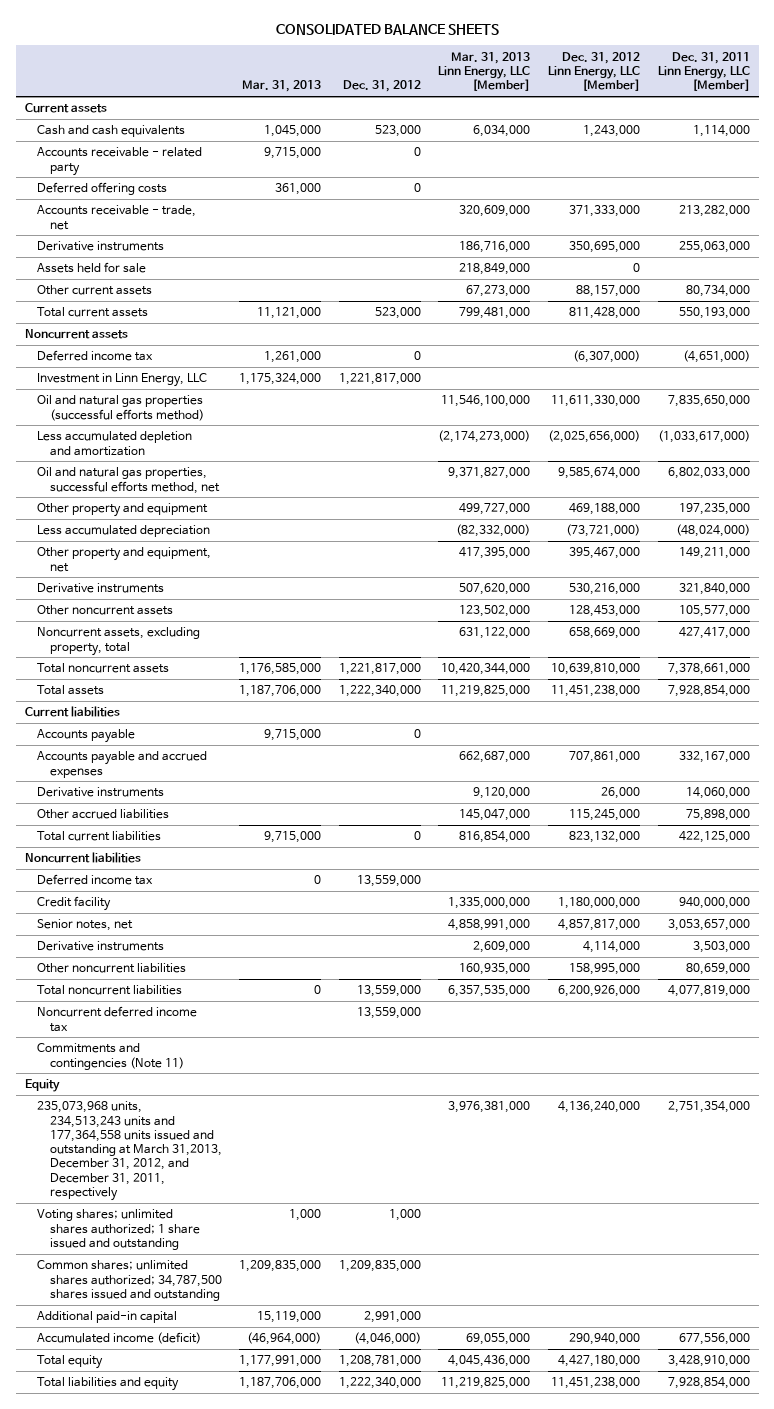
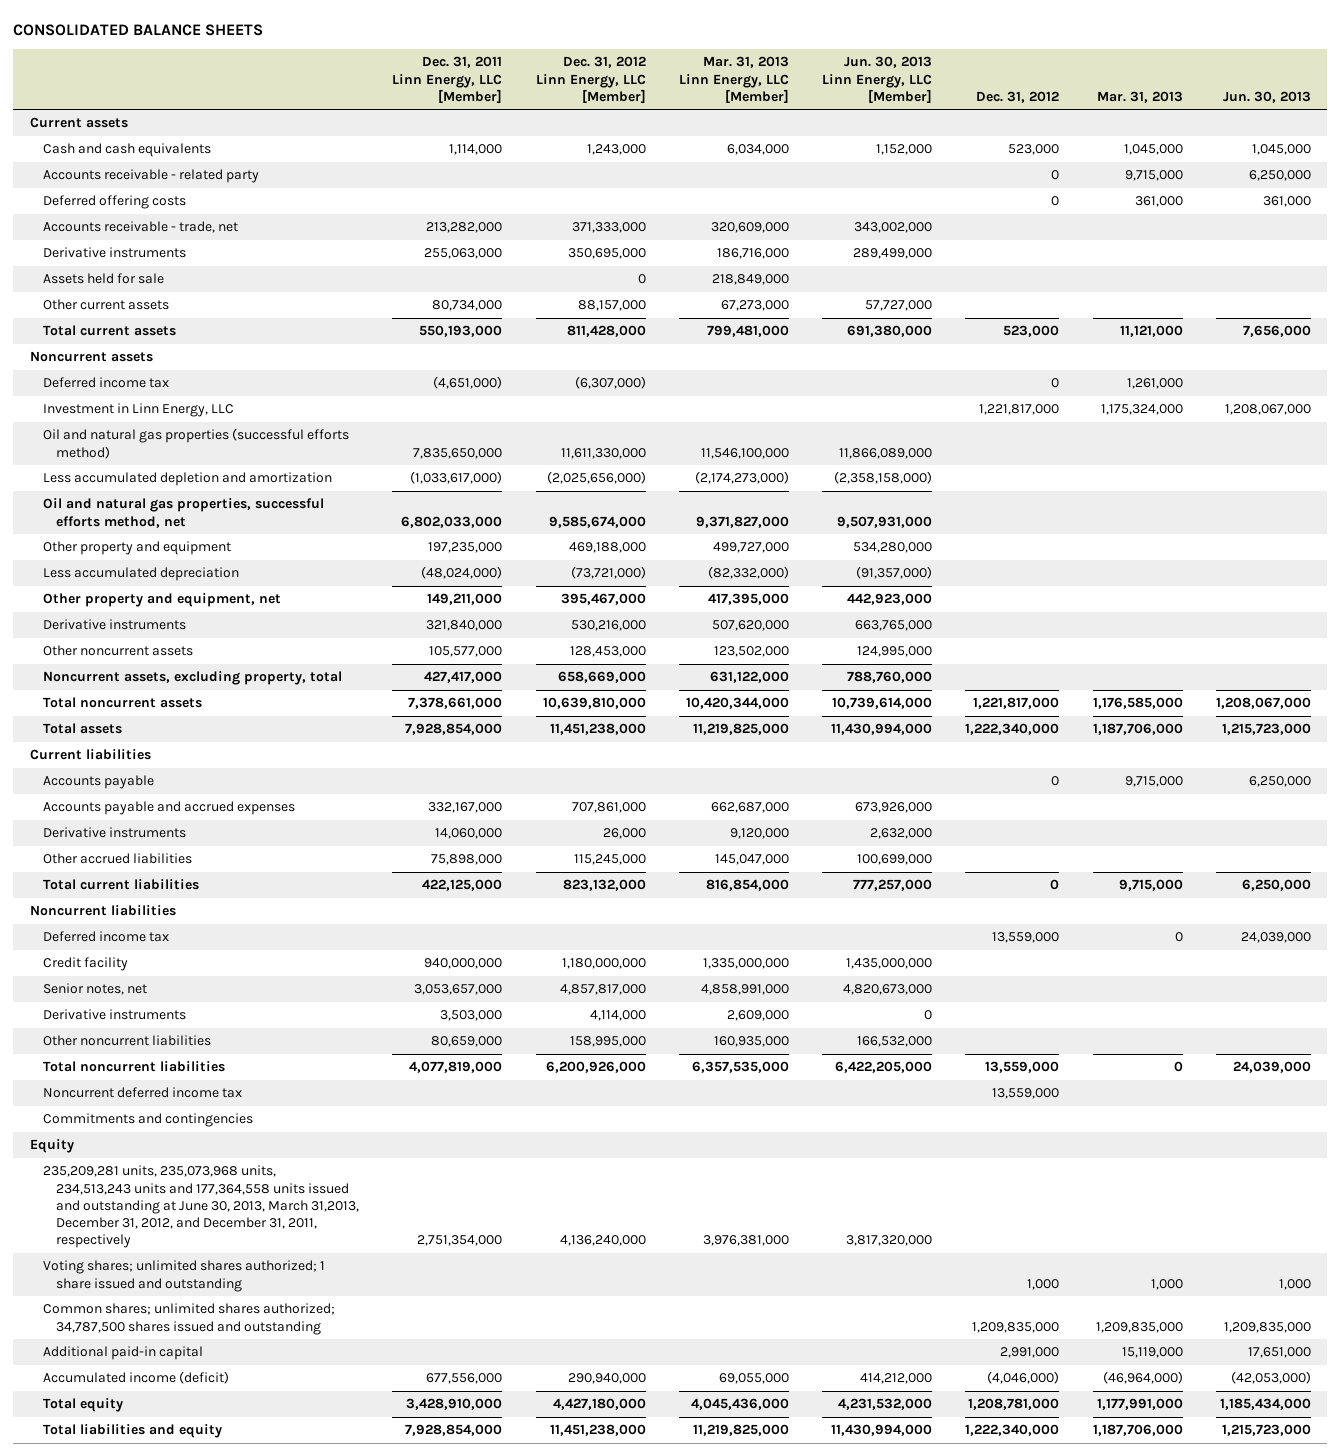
none -> [822,56,933,103] Jun. 30, 2013 Linn Energy, LLC [Member]
none -> [1222,90,1311,103] Jun. 30, 2013
[37,1043,184,1070] Commitments and contingencies (Note 11) -> [42,1113,253,1128] Commitments and contingencies
[37,1101,222,1201] 235,073,968 units, 234,513,243 units and 177,364,558 units issued and outstanding at March 31,2013, December 31, 2012, and December 31, 2011, respectively -> [42,1165,360,1249] 235,209,281 units, 235,073,968 units, 234,513,243 units and 177,364,558 units issued and outstanding at June 30, 2013, March 31,2013, December 31, 2012, and December 31, 2011, respectively

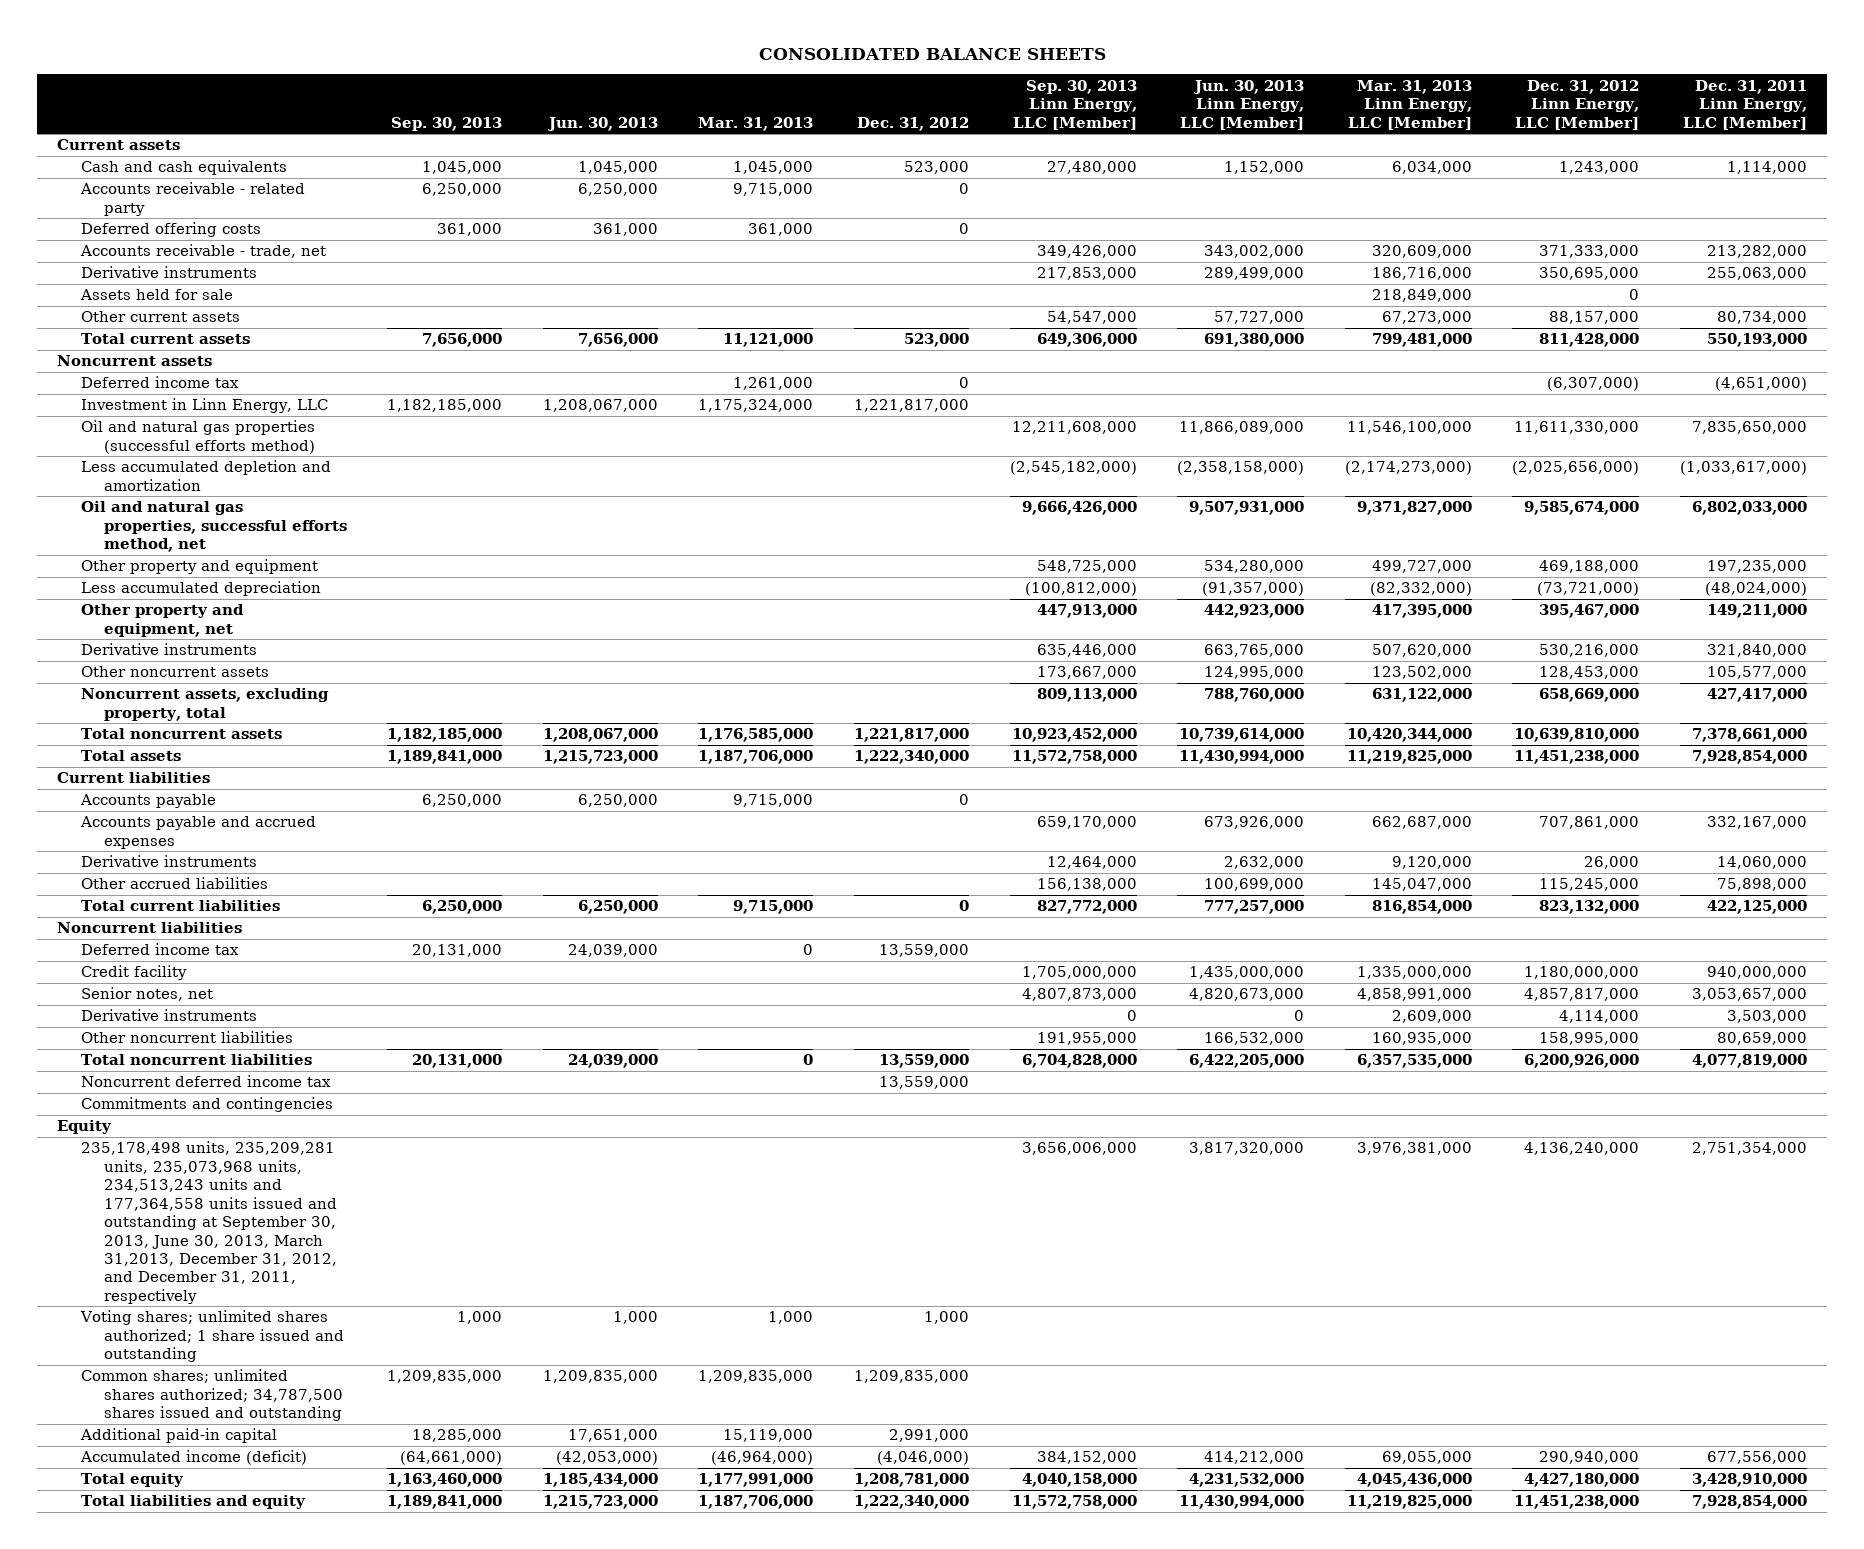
none -> [391,116,503,131] Sep. 30, 2013
none -> [1012,79,1137,130] Sep. 30, 2013 Linn Energy, LLC [Member]
[42,1165,360,1249] 235,209,281 units, 235,073,968 units, 234,513,243 units and 177,364,558 units issued and outstanding at June 30, 2013, March 31,2013, December 31, 2012, and December 31, 2011, respectively -> [80,1141,337,1304] 235,178,498 units, 235,209,281 units, 235,073,968 units, 234,513,243 units and 177,364,558 units issued and outstanding at September 30, 2013, June 30, 2013, March 31,2013, December 31, 2012, and December 31, 2011, respectively

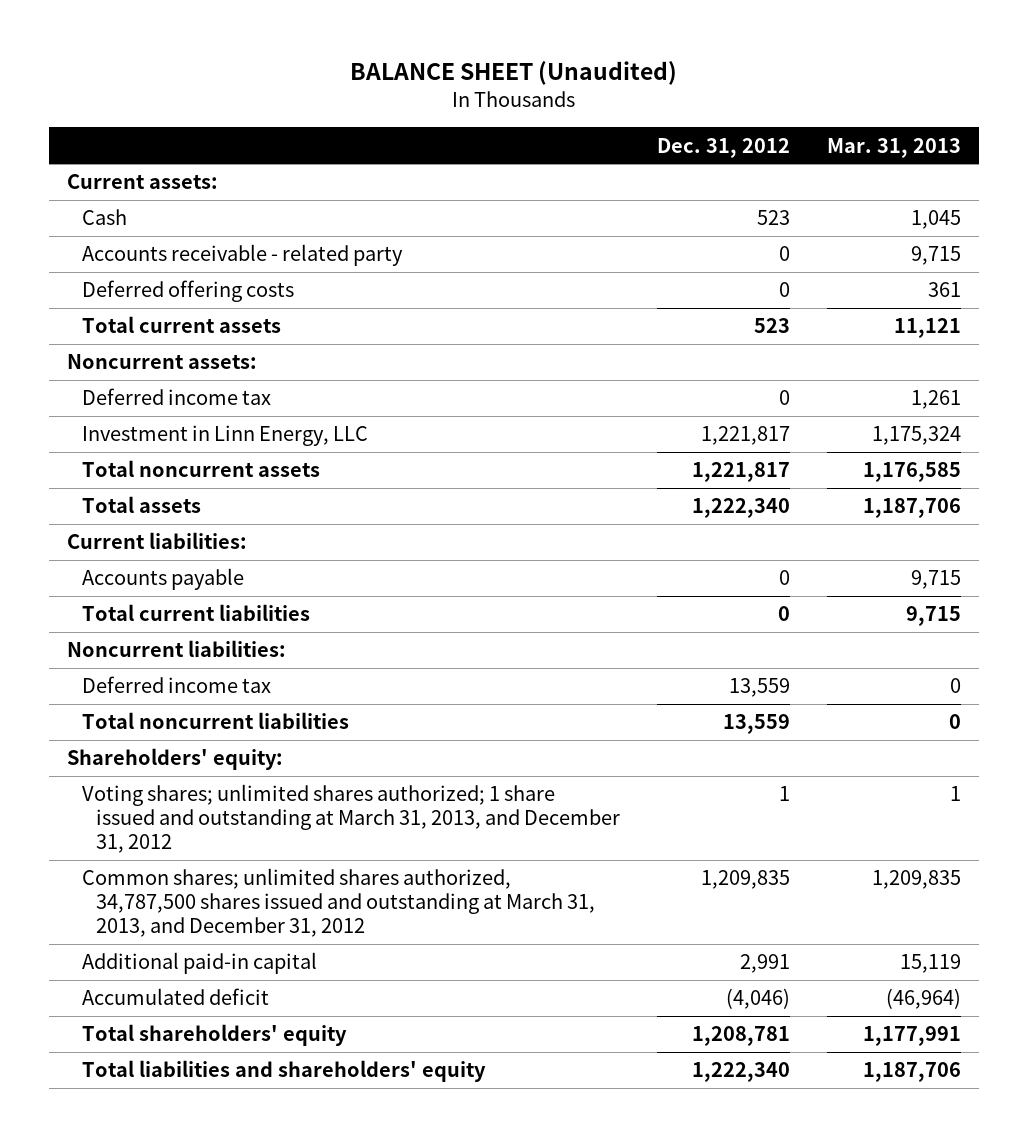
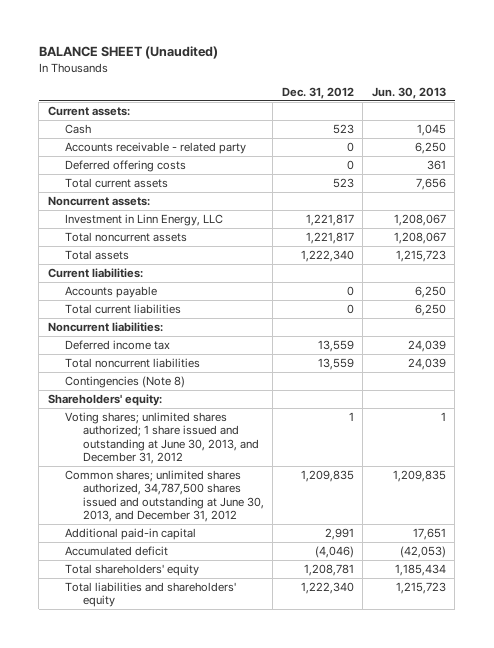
[826,137,961,158] Mar. 31, 2013 -> none
none -> [371,87,446,100] Jun. 30, 2013
[81,388,271,406] Deferred income tax -> none
none -> [65,375,186,388] Contingencies (Note 8)
[81,784,621,853] Voting shares; unlimited shares authorized; 1 share issued and outstanding at March 31, 2013, and December 31, 2012 -> [65,411,259,465] Voting shares; unlimited shares authorized; 1 share issued and outstanding at June 30, 2013, and December 31, 2012
[81,868,596,937] Common shares; unlimited shares authorized, 34,787,500 shares issued and outstanding at March 31, 2013, and December 31, 2012 -> [65,469,264,523] Common shares; unlimited shares authorized, 34,787,500 shares issued and outstanding at June 30, 2013, and December 31, 2012

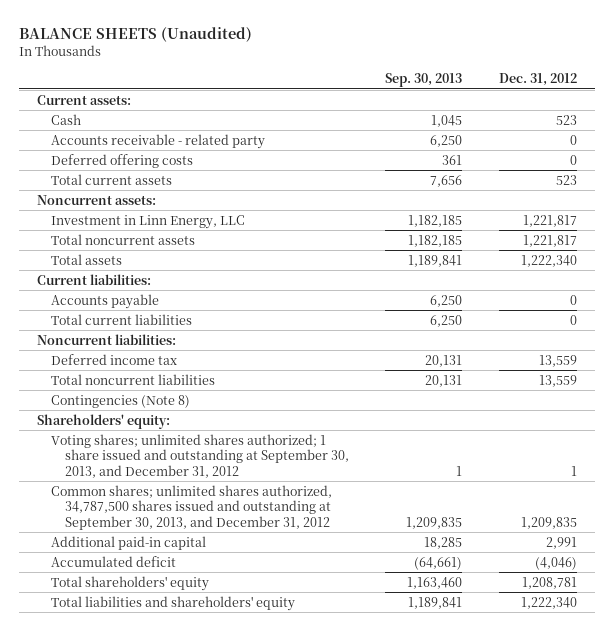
[38,46,218,60] BALANCE SHEET (Unaudited) -> [19,26,253,42] BALANCE SHEETS (Unaudited)
[371,87,446,100] Jun. 30, 2013 -> none
none -> [385,73,463,88] Sep. 30, 2013
[65,411,259,465] Voting shares; unlimited shares authorized; 1 share issued and outstanding at June 30, 2013, and December 31, 2012 -> [51,433,349,478] Voting shares; unlimited shares authorized; 1 share issued and outstanding at September 30, 2013, and December 31, 2012
[65,469,264,523] Common shares; unlimited shares authorized, 34,787,500 shares issued and outstanding at June 30, 2013, and December 31, 2012 -> [51,484,333,530] Common shares; unlimited shares authorized, 34,787,500 shares issued and outstanding at September 30, 2013, and December 31, 2012

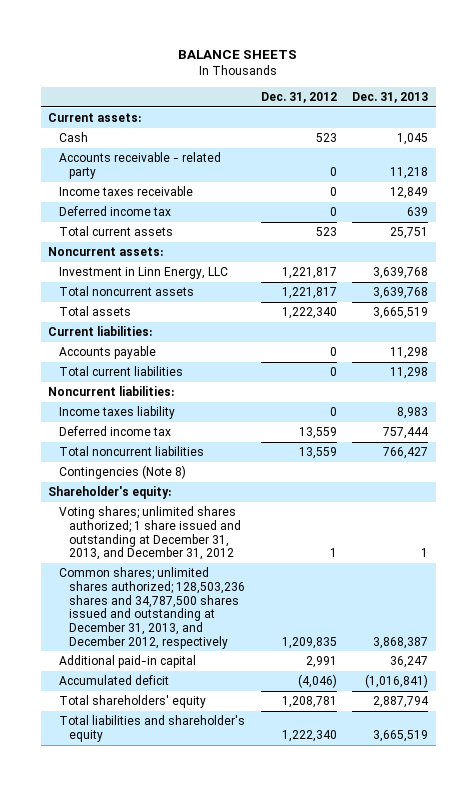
[19,26,253,42] BALANCE SHEETS (Unaudited) -> [178,49,298,59] BALANCE SHEETS
[385,73,463,88] Sep. 30, 2013 -> none
none -> [352,91,429,103] Dec. 31, 2013
[51,153,194,168] Deferred offering costs -> none
none -> [58,186,193,197] Income taxes receivable
none -> [58,206,171,217] Deferred income tax
none -> [58,406,175,420] Income taxes liability
[37,413,171,429] Shareholders' equity: -> [48,486,172,500] Shareholder's equity:
[51,433,349,478] Voting shares; unlimited shares authorized; 1 share issued and outstanding at September 30, 2013, and December 31, 2012 -> [58,506,242,561] Voting shares; unlimited shares authorized; 1 share issued and outstanding at December 31, 2013, and December 31, 2012
[51,484,333,530] Common shares; unlimited shares authorized, 34,787,500 shares issued and outstanding at September 30, 2013, and December 31, 2012 -> [58,567,246,649] Common shares; unlimited shares authorized; 128,503,236 shares and 34,787,500 shares issued and outstanding at December 31, 2013, and December 2012, respectively
[51,595,296,611] Total liabilities and shareholders' equity -> [58,715,245,742] Total liabilities and shareholder's equity

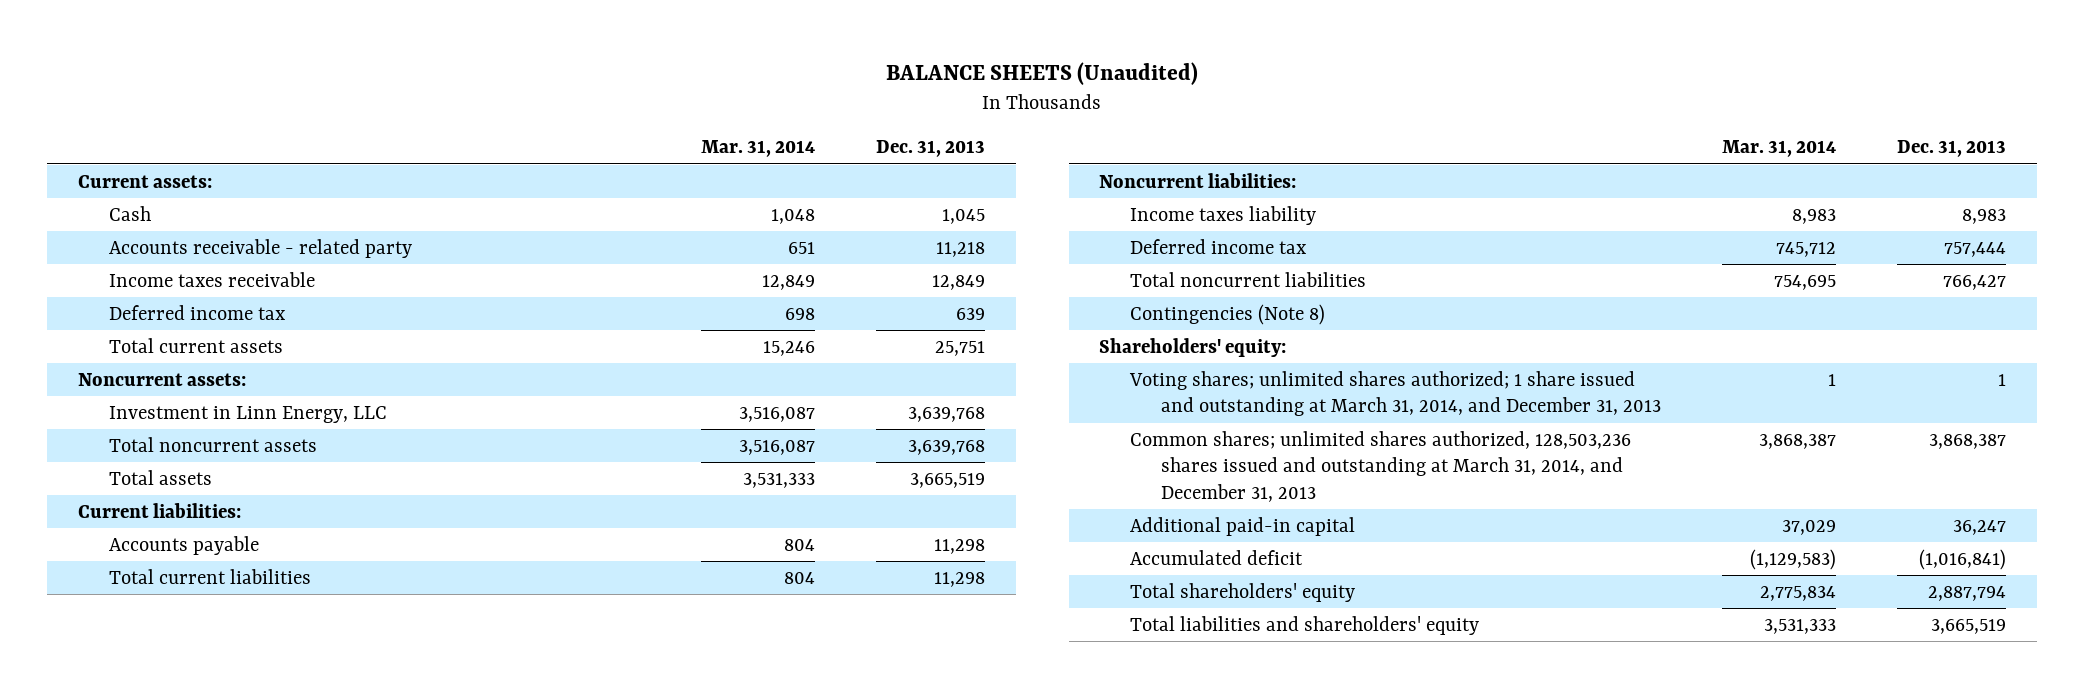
[178,49,298,59] BALANCE SHEETS -> [886,62,1199,86] BALANCE SHEETS (Unaudited)
[260,91,337,103] Dec. 31, 2012 -> none
none -> [700,140,815,158] Mar. 31, 2014
[48,486,172,500] Shareholder's equity: -> [1099,337,1287,357] Shareholders' equity:
[58,506,242,561] Voting shares; unlimited shares authorized; 1 share issued and outstanding at December 31, 2013, and December 31, 2012 -> [1129,370,1662,417] Voting shares; unlimited shares authorized; 1 share issued and outstanding at March 31, 2014, and December 31, 2013
[58,567,246,649] Common shares; unlimited shares authorized; 128,503,236 shares and 34,787,500 shares issued and outstanding at December 31, 2013, and December 2012, respectively -> [1130,430,1632,502] Common shares; unlimited shares authorized, 128,503,236 shares issued and outstanding at March 31, 2014, and December 31, 2013
[58,715,245,742] Total liabilities and shareholder's equity -> [1130,615,1480,635] Total liabilities and shareholders' equity

